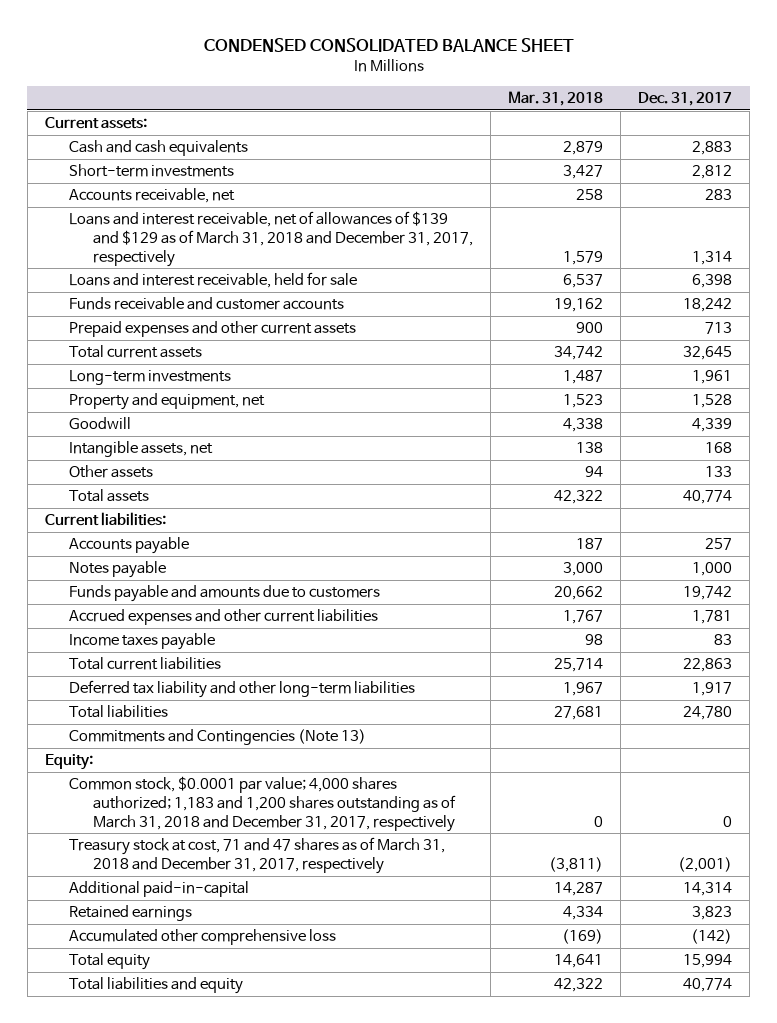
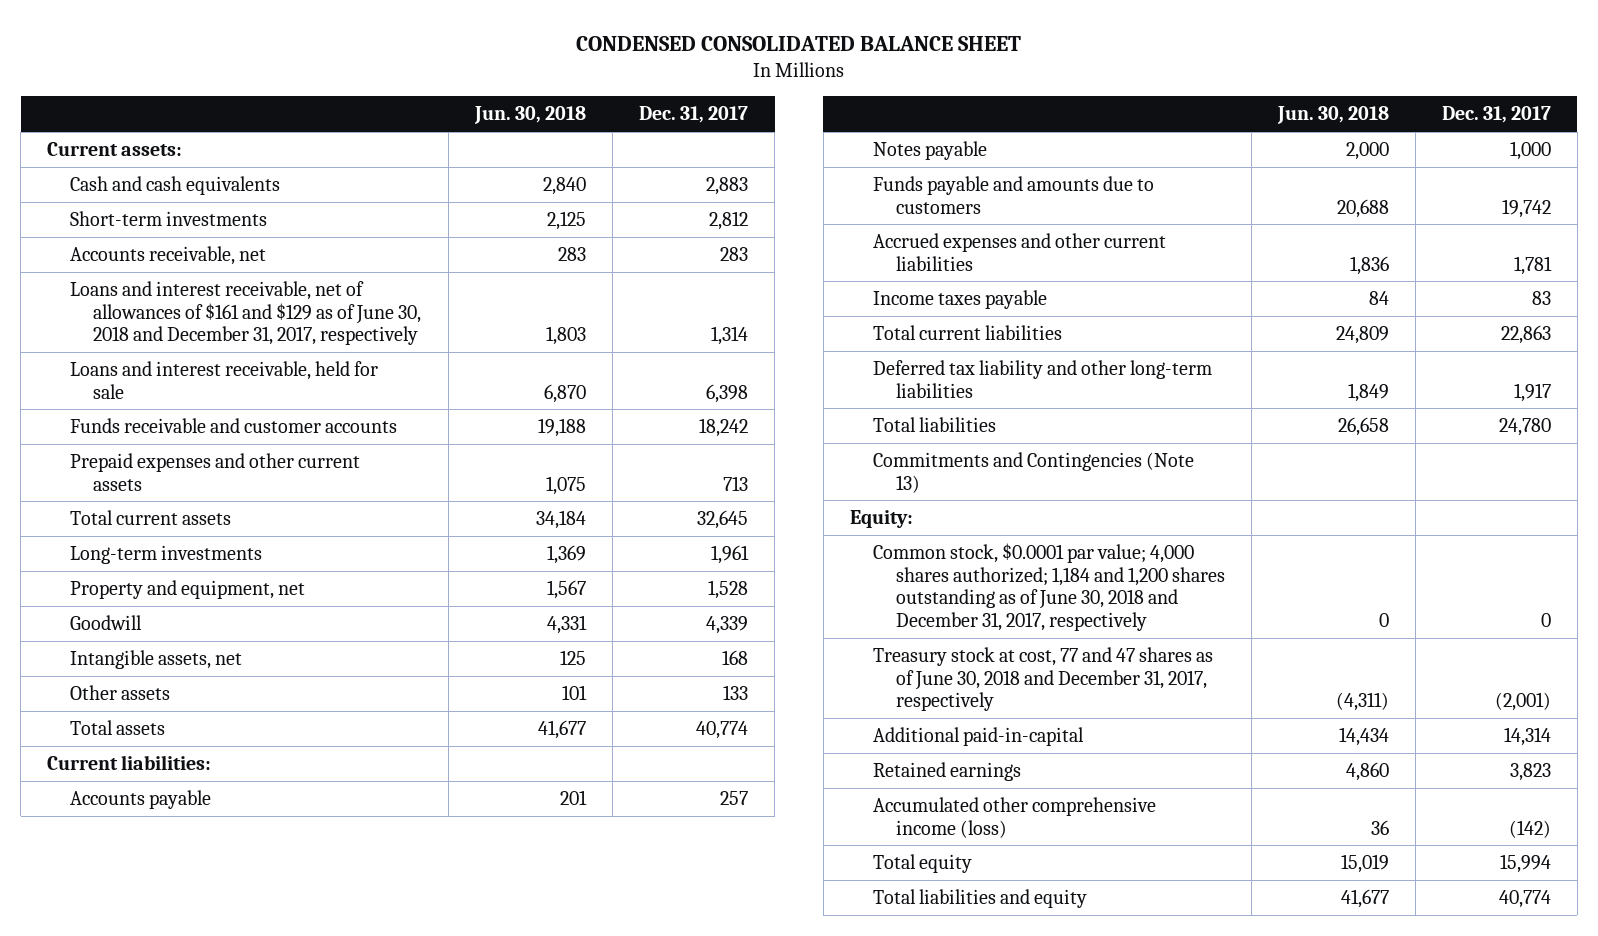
[507,91,603,107] Mar. 31, 2018 -> none
none -> [474,106,587,125] Jun. 30, 2018
[68,211,473,267] Loans and interest receivable, net of allowances of $139 and $129 as of March 31, 2018 and December 31, 2017, respectively -> [70,280,422,346] Loans and interest receivable, net of allowances of $161 and $129 as of June 30, 2018 and December 31, 2017, respectively
[68,776,456,832] Common stock, $0.0001 par value; 4,000 shares authorized; 1,183 and 1,200 shares outstanding as of March 31, 2018 and December 31, 2017, respectively -> [872,542,1225,632] Common stock, $0.0001 par value; 4,000 shares authorized; 1,184 and 1,200 shares outstanding as of June 30, 2018 and December 31, 2017, respectively
[68,837,445,875] Treasury stock at cost, 71 and 47 shares as of March 31, 2018 and December 31, 2017, respectively -> [872,646,1213,712] Treasury stock at cost, 77 and 47 shares as of June 30, 2018 and December 31, 2017, respectively
[68,929,336,946] Accumulated other comprehensive loss -> [872,796,1156,838] Accumulated other comprehensive income (loss)

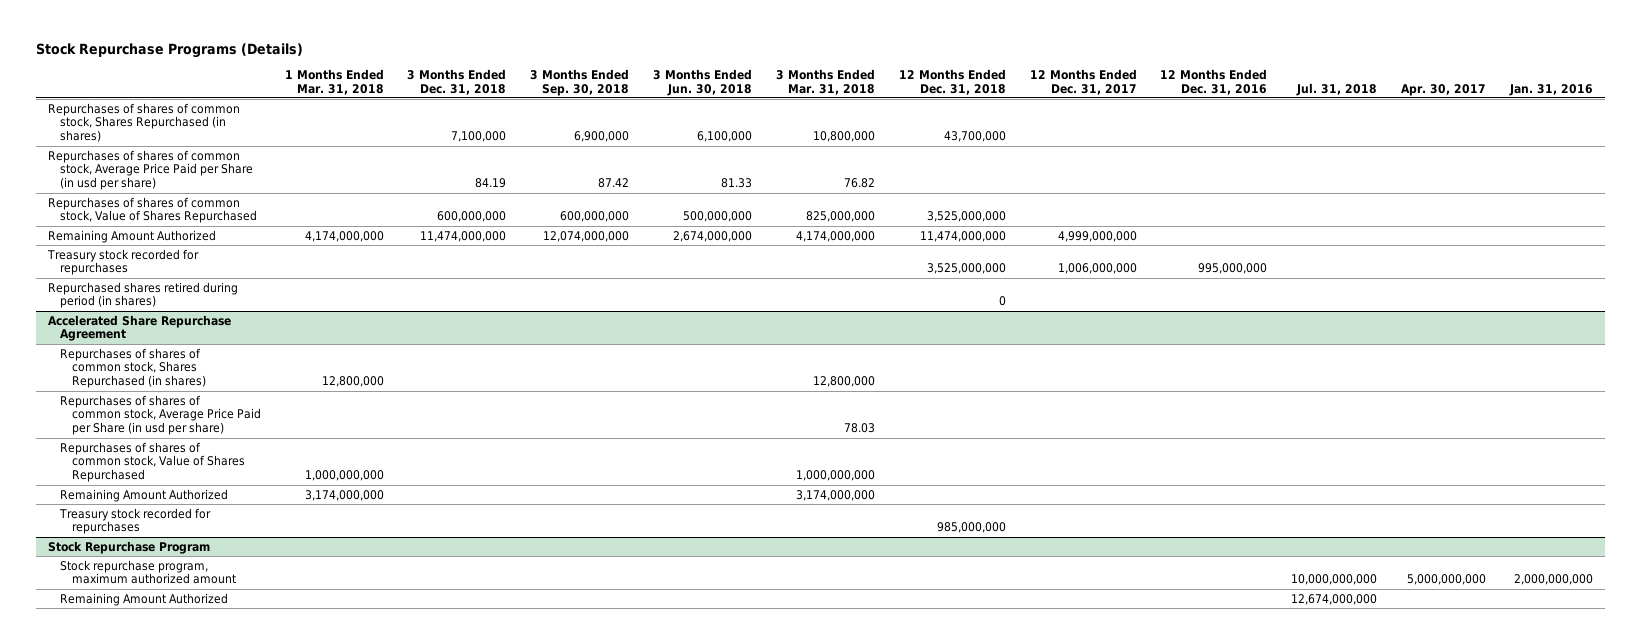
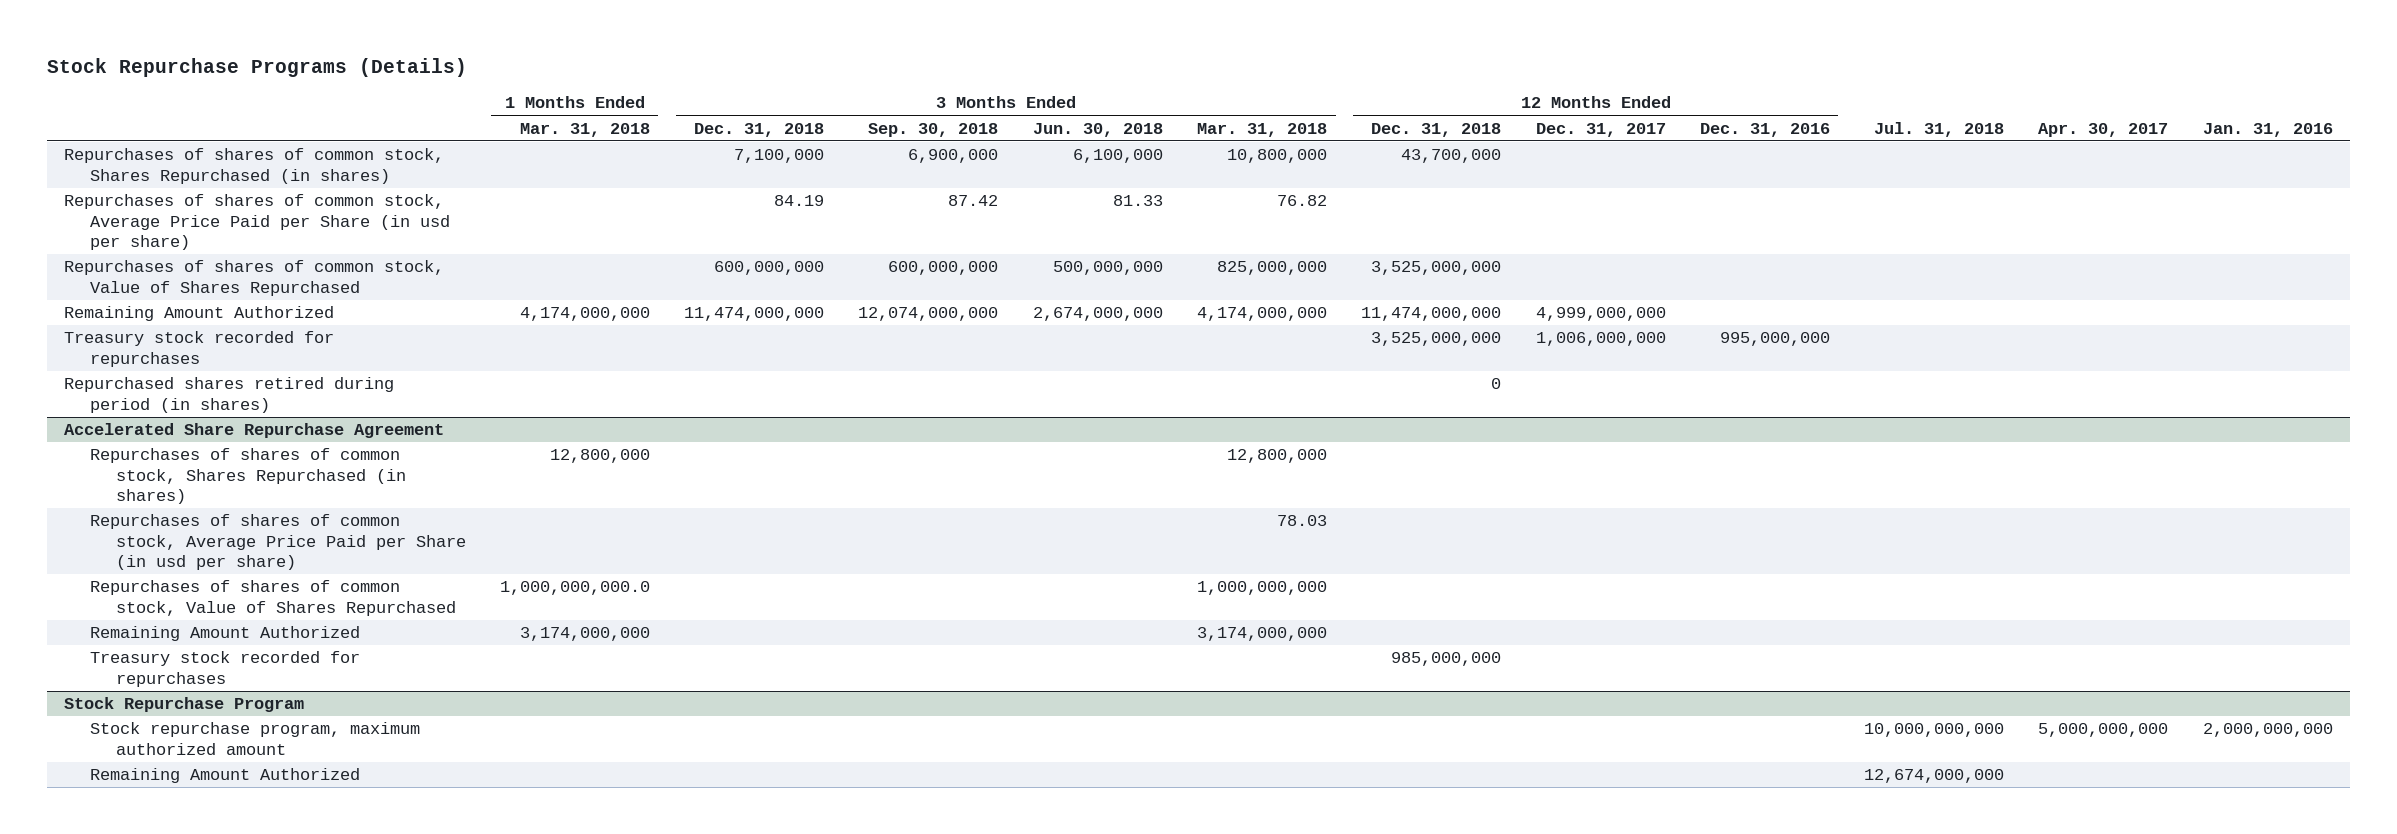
[304,470,384,482] 1,000,000,000 -> [499,581,650,596] 1,000,000,000.0

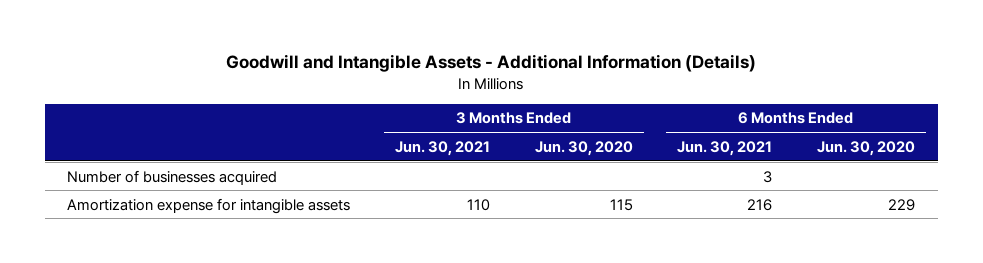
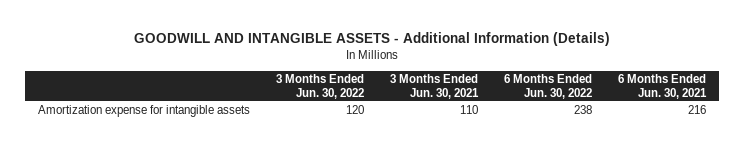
[226,54,757,73] Goodwill and Intangible Assets - Additional Information (Details) -> [134,32,611,47] GOODWILL AND INTANGIBLE ASSETS - Additional Information (Details)
[534,140,633,156] Jun. 30, 2020 -> none
[817,140,916,156] Jun. 30, 2020 -> none
none -> [276,73,365,99] 3 Months Ended Jun. 30, 2022
none -> [503,73,592,99] 6 Months Ended Jun. 30, 2022
[67,169,278,185] Number of businesses acquired -> none

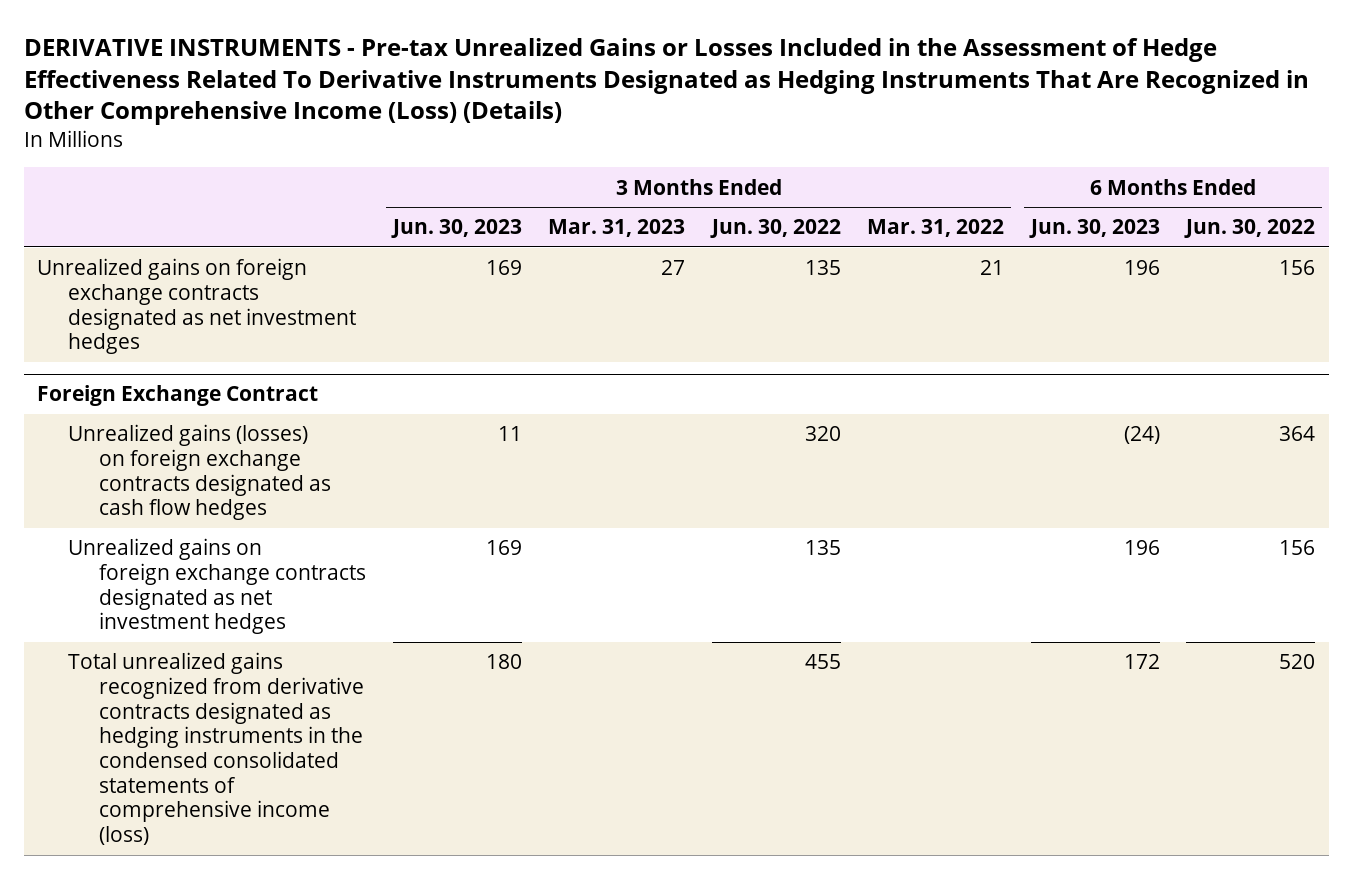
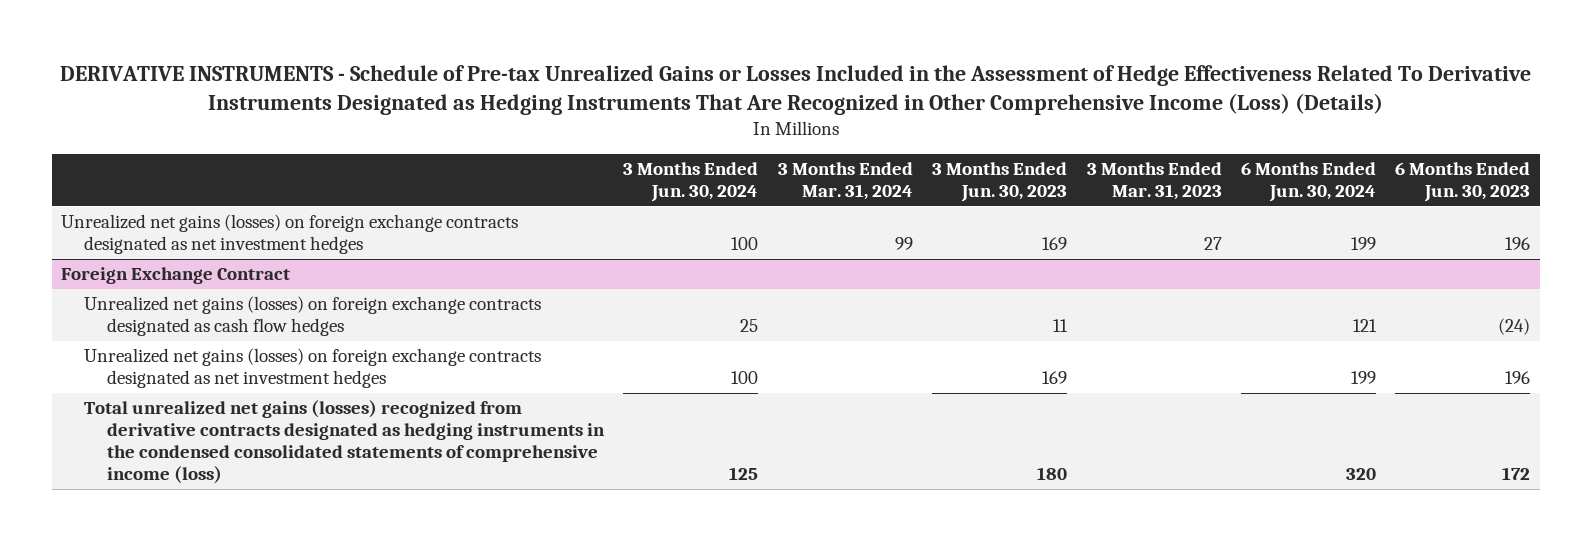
[24,37,1310,126] DERIVATIVE INSTRUMENTS - Pre-tax Unrealized Gains or Losses Included in the Assessment of Hedge Effectiveness Related To Derivative Instruments Designated as Hedging Instruments That Are Recognized in Other Comprehensive Income (Loss) (Details) -> [59,64,1531,115] DERIVATIVE INSTRUMENTS - Schedule of Pre-tax Unrealized Gains or Losses Included in the Assessment of Hedge Effectiveness Related To Derivative Instruments Designated as Hedging Instruments That Are Recognized in Other Comprehensive Income (Loss) (Details)
[709,219,841,239] Jun. 30, 2022 -> none
[867,219,1005,238] Mar. 31, 2022 -> none
[1184,219,1316,239] Jun. 30, 2022 -> none
none -> [623,162,759,203] 3 Months Ended Jun. 30, 2024
none -> [777,162,913,201] 3 Months Ended Mar. 31, 2024
none -> [1240,162,1376,203] 6 Months Ended Jun. 30, 2024
[37,258,357,355] Unrealized gains on foreign exchange contracts designated as net investment hedges -> [61,214,519,255] Unrealized net gains (losses) on foreign exchange contracts designated as net investment hedges
[68,424,332,521] Unrealized gains (losses) on foreign exchange contracts designated as cash flow hedges -> [84,296,542,337] Unrealized net gains (losses) on foreign exchange contracts designated as cash flow hedges
[68,538,367,635] Unrealized gains on foreign exchange contracts designated as net investment hedges -> [84,348,542,389] Unrealized net gains (losses) on foreign exchange contracts designated as net investment hedges
[68,652,365,846] Total unrealized gains recognized from derivative contracts designated as hedging instruments in the condensed consolidated statements of comprehensive income (loss) -> [84,400,606,484] Total unrealized net gains (losses) recognized from derivative contracts designated as hedging instruments in the condensed consolidated statements of comprehensive income (loss)

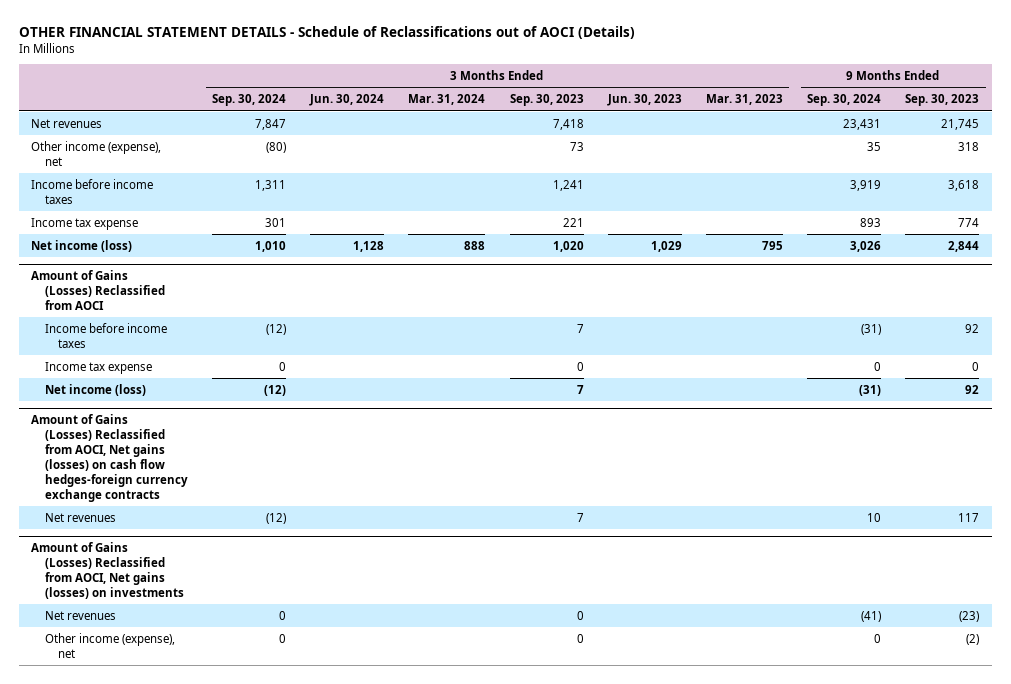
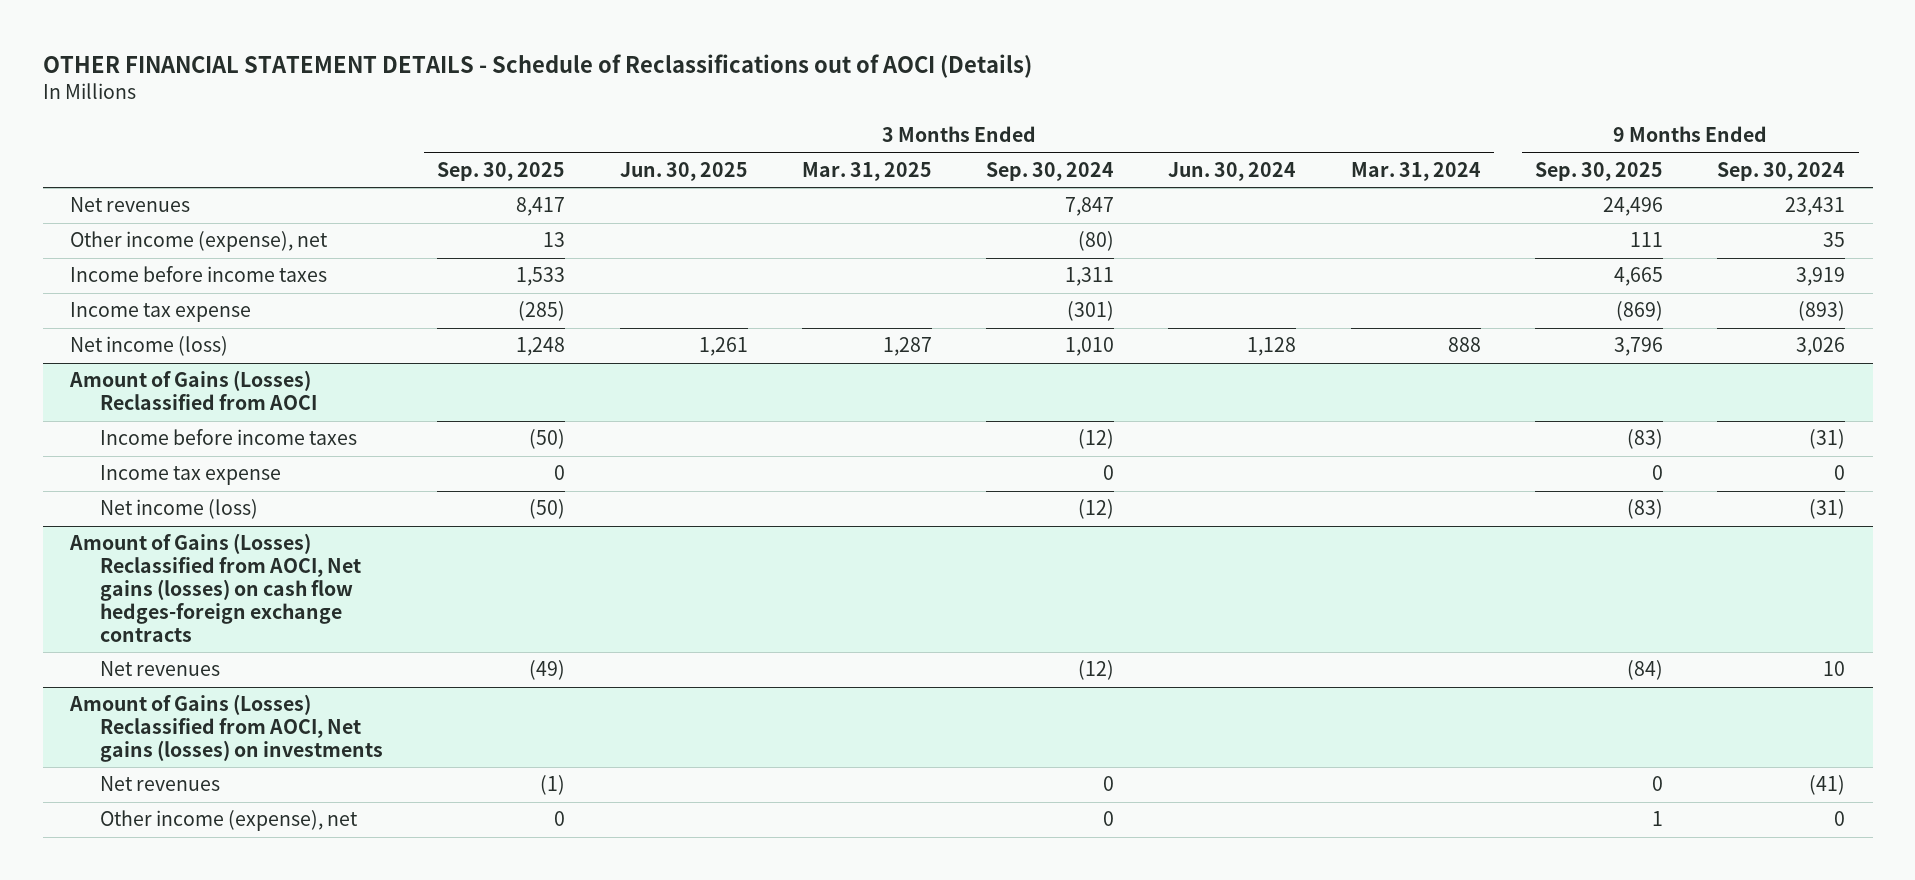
[509,94,584,107] Sep. 30, 2023 -> none
[606,94,682,107] Jun. 30, 2023 -> none
[706,94,784,106] Mar. 31, 2023 -> none
[905,94,980,107] Sep. 30, 2023 -> none
none -> [437,162,566,182] Sep. 30, 2025
none -> [619,162,748,182] Jun. 30, 2025
none -> [801,162,932,182] Mar. 31, 2025
none -> [1535,162,1664,182] Sep. 30, 2025
[264,217,286,227] 301 -> [1067,301,1115,322] (301)
[860,217,882,227] 893 -> [1798,301,1846,322] (893)
[31,414,188,502] Amount of Gains (Losses) Reclassified from AOCI, Net gains (losses) on cash flow hedges-foreign currency exchange contracts -> [68,533,361,642] Amount of Gains (Losses) Reclassified from AOCI, Net gains (losses) on cash flow hedges-foreign exchange contracts

